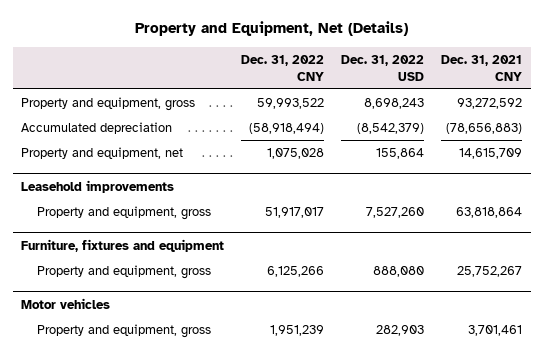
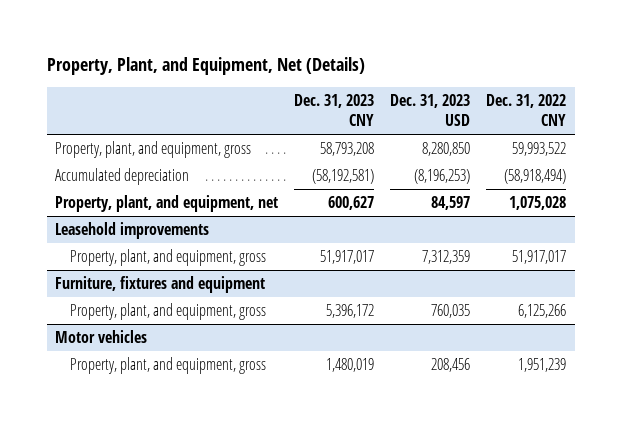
[134,21,408,37] Property and Equipment, Net (Details) -> [47,57,366,76] Property, Plant, and Equipment, Net (Details)
[341,54,425,81] Dec. 31, 2022 USD -> none
[441,54,523,81] Dec. 31, 2021 CNY -> none
none -> [294,94,375,127] Dec. 31, 2023 CNY
none -> [390,94,471,127] Dec. 31, 2023 USD
[21,97,196,112] Property and equipment, gross -> [55,141,252,159] Property, plant, and equipment, gross
[21,147,184,160] Property and equipment, net -> [55,195,279,213] Property, plant, and equipment, net
[36,206,211,221] Property and equipment, gross -> [70,249,267,267] Property, plant, and equipment, gross
[36,265,211,280] Property and equipment, gross -> [70,303,267,321] Property, plant, and equipment, gross
[36,324,211,339] Property and equipment, gross -> [70,357,267,375] Property, plant, and equipment, gross

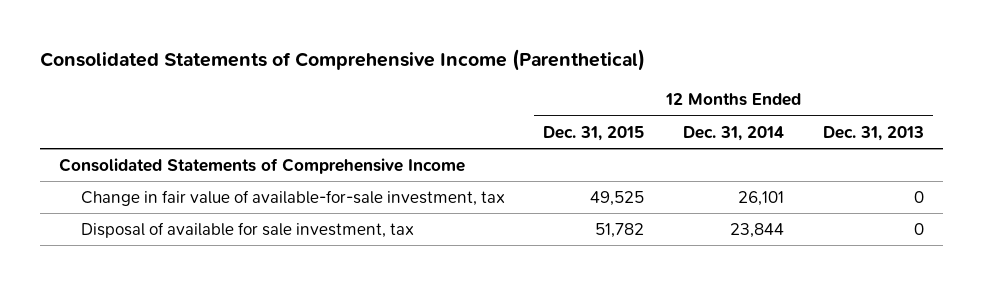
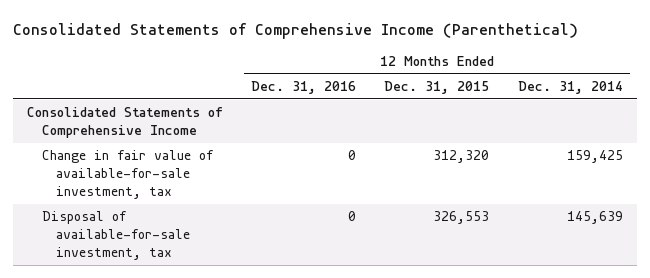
[822,125,924,141] Dec. 31, 2013 -> none
none -> [251,80,357,94] Dec. 31, 2016
[590,190,645,206] 49,525 -> [433,150,490,164] 312,320
[738,190,785,206] 26,101 -> [566,150,623,164] 159,425
[80,221,414,238] Disposal of available for sale investment, tax -> [41,211,191,260] Disposal of available-for-sale investment, tax
[595,222,645,238] 51,782 -> [433,211,490,225] 326,553
[730,222,785,238] 23,844 -> [566,211,623,225] 145,639

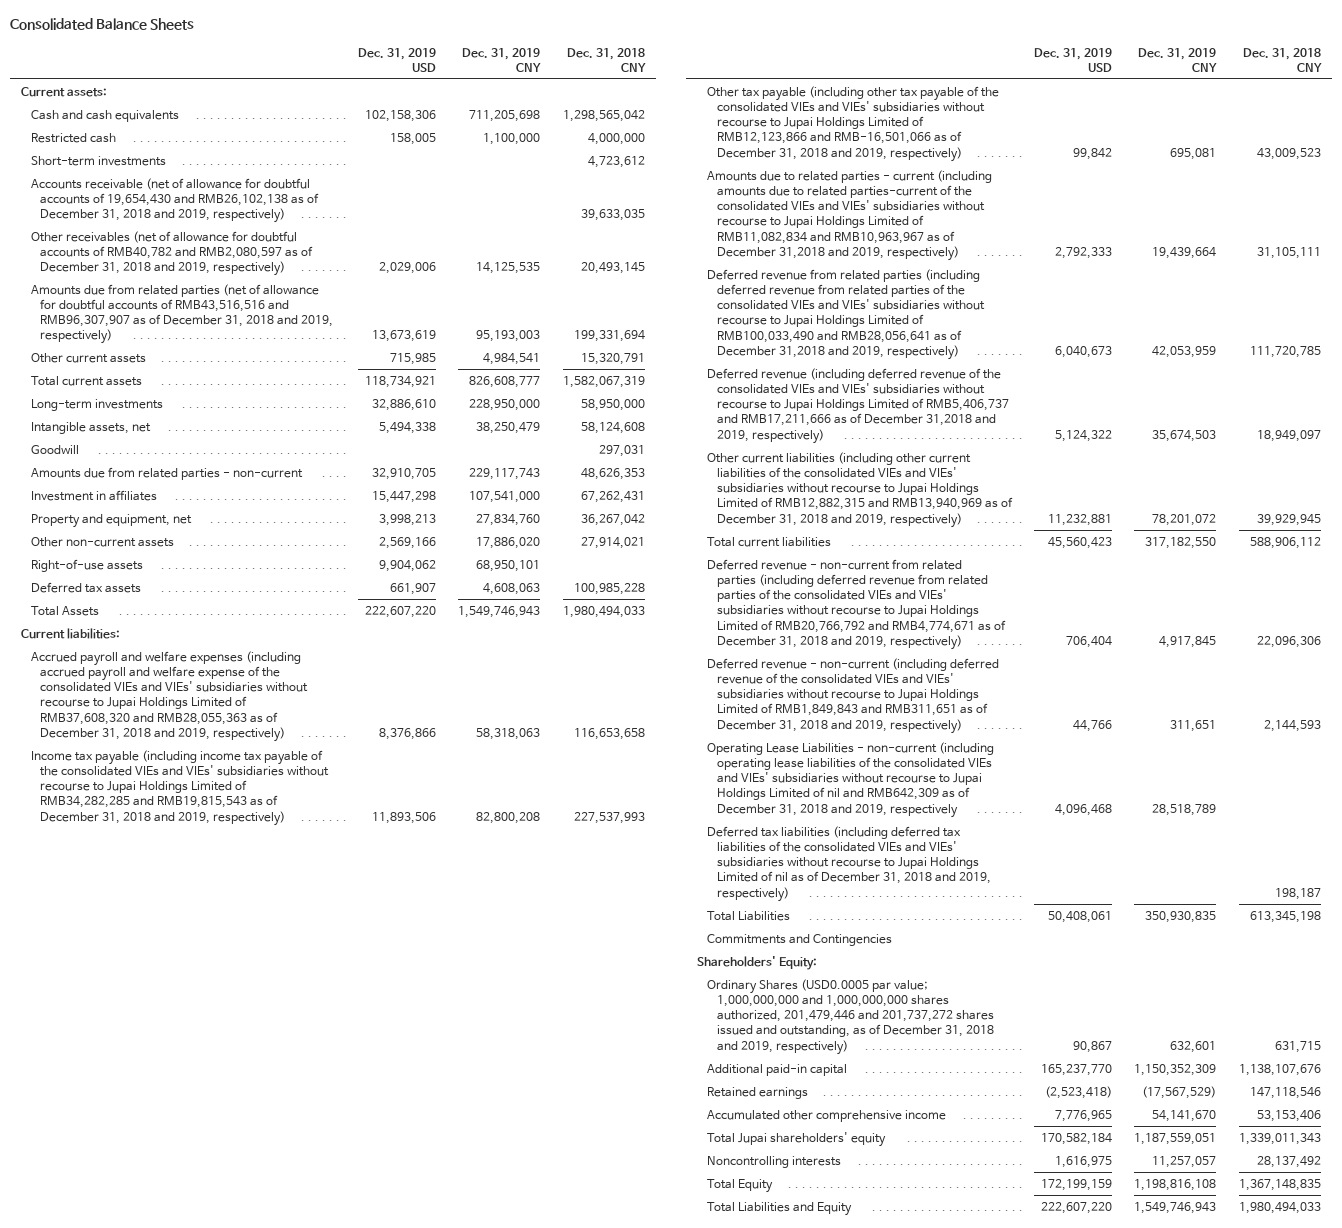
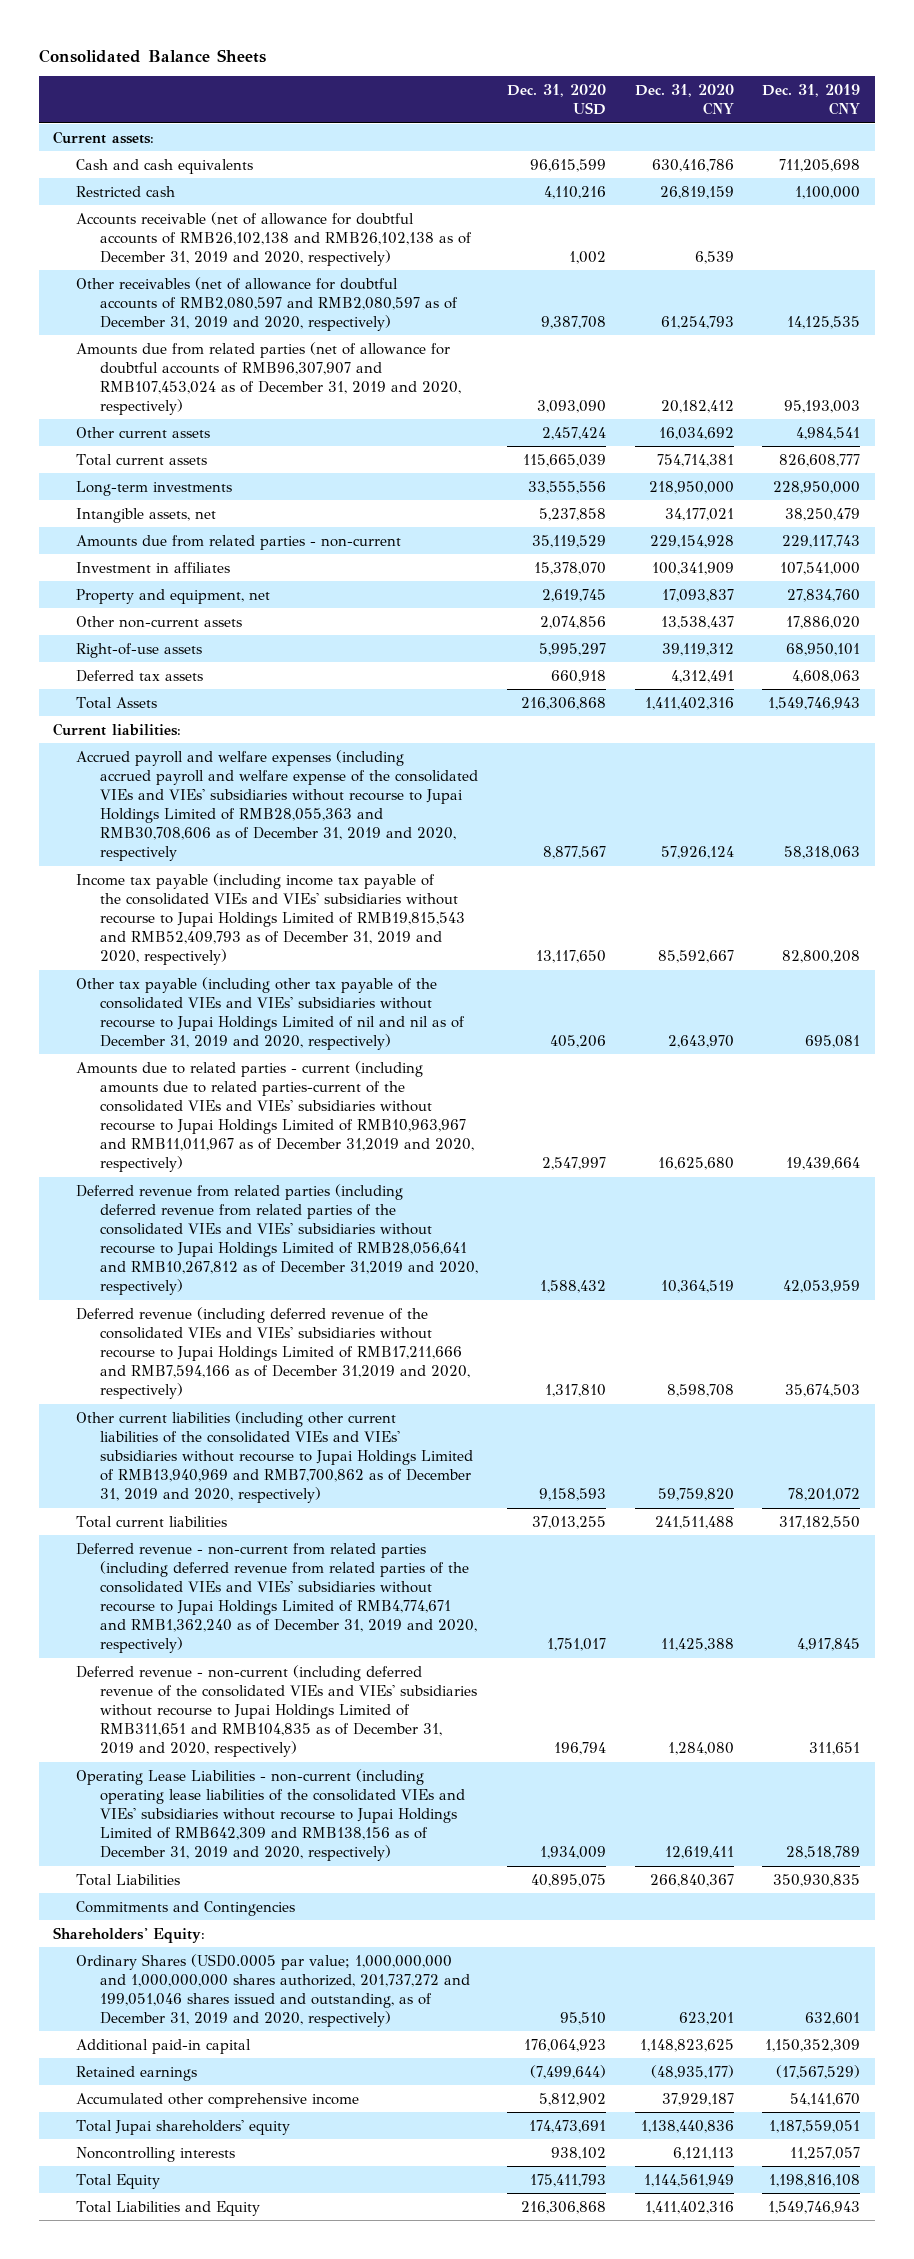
[357,47,436,72] Dec. 31, 2019 USD -> none
[566,47,646,72] Dec. 31, 2018 CNY -> none
none -> [506,83,606,116] Dec. 31, 2020 USD
none -> [634,83,734,116] Dec. 31, 2020 CNY
[30,155,166,166] Short-term investments -> none
[30,177,320,224] Accounts receivable (net of allowance for doubtful accounts of 19,654,430 and RMB26,102,138 as of December 31, 2018 and 2019, respectively) -> [76,211,472,266] Accounts receivable (net of allowance for doubtful accounts of RMB26,102,138 and RMB26,102,138 as of December 31, 2019 and 2020, respectively)
[30,230,314,277] Other receivables (net of allowance for doubtful accounts of RMB40,782 and RMB2,080,597 as of December 31, 2018 and 2019, respectively) -> [76,276,458,331] Other receivables (net of allowance for doubtful accounts of RMB2,080,597 and RMB2,080,597 as of December 31, 2019 and 2020, respectively)
[30,283,334,345] Amounts due from related parties (net of allowance for doubtful accounts of RMB43,516,516 and RMB96,307,907 as of December 31, 2018 and 2019, respectively) -> [76,341,461,416] Amounts due from related parties (net of allowance for doubtful accounts of RMB96,307,907 and RMB107,453,024 as of December 31, 2019 and 2020, respectively)
[30,444,79,454] Goodwill -> none
[30,650,309,742] Accrued payroll and welfare expenses (including accrued payroll and welfare expense of the consolidated VIEs and VIEs' subsidiaries without recourse to Jupai Holdings Limited of RMB37,608,320 and RMB28,055,363 as of December 31, 2018 and 2019, respectively) -> [76,749,478,862] Accrued payroll and welfare expenses (including accrued payroll and welfare expense of the consolidated VIEs and VIEs' subsidiaries without recourse to Jupai Holdings Limited of RMB28,055,363 and RMB30,708,606 as of December 31, 2019 and 2020, respectively
[30,749,330,826] Income tax payable (including income tax payable of the consolidated VIEs and VIEs' subsidiaries without recourse to Jupai Holdings Limited of RMB34,282,285 and RMB19,815,543 as of December 31, 2018 and 2019, respectively) -> [76,872,465,966] Income tax payable (including income tax payable of the consolidated VIEs and VIEs' subsidiaries without recourse to Jupai Holdings Limited of RMB19,815,543 and RMB52,409,793 as of December 31, 2019 and 2020, respectively)
[707,85,1000,162] Other tax payable (including other tax payable of the consolidated VIEs and VIEs' subsidiaries without recourse to Jupai Holdings Limited of RMB12,123,866 and RMB-16,501,066 as of December 31, 2018 and 2019, respectively) -> [76,976,465,1051] Other tax payable (including other tax payable of the consolidated VIEs and VIEs' subsidiaries without recourse to Jupai Holdings Limited of nil and nil as of December 31, 2019 and 2020, respectively)
[707,169,993,261] Amounts due to related parties - current (including amounts due to related parties-current of the consolidated VIEs and VIEs' subsidiaries without recourse to Jupai Holdings Limited of RMB11,082,834 and RMB10,963,967 as of December 31,2018 and 2019, respectively) -> [76,1060,474,1173] Amounts due to related parties - current (including amounts due to related parties-current of the consolidated VIEs and VIEs' subsidiaries without recourse to Jupai Holdings Limited of RMB10,963,967 and RMB11,011,967 as of December 31,2019 and 2020, respectively)
[707,268,985,360] Deferred revenue from related parties (including deferred revenue from related parties of the consolidated VIEs and VIEs' subsidiaries without recourse to Jupai Holdings Limited of RMB100,033,490 and RMB28,056,641 as of December 31,2018 and 2019, respectively) -> [76,1183,478,1296] Deferred revenue from related parties (including deferred revenue from related parties of the consolidated VIEs and VIEs' subsidiaries without recourse to Jupai Holdings Limited of RMB28,056,641 and RMB10,267,812 as of December 31,2019 and 2020, respectively)
[707,367,1009,444] Deferred revenue (including deferred revenue of the consolidated VIEs and VIEs' subsidiaries without recourse to Jupai Holdings Limited of RMB5,406,737 and RMB17,211,666 as of December 31,2018 and 2019, respectively) -> [76,1306,470,1400] Deferred revenue (including deferred revenue of the consolidated VIEs and VIEs' subsidiaries without recourse to Jupai Holdings Limited of RMB17,211,666 and RMB7,594,166 as of December 31,2019 and 2020, respectively)
[707,451,1013,528] Other current liabilities (including other current liabilities of the consolidated VIEs and VIEs' subsidiaries without recourse to Jupai Holdings Limited of RMB12,882,315 and RMB13,940,969 as of December 31, 2018 and 2019, respectively) -> [76,1410,473,1504] Other current liabilities (including other current liabilities of the consolidated VIEs and VIEs' subsidiaries without recourse to Jupai Holdings Limited of RMB13,940,969 and RMB7,700,862 as of December 31, 2019 and 2020, respectively)
[707,825,991,902] Deferred tax liabilities (including deferred tax liabilities of the consolidated VIEs and VIEs' subsidiaries without recourse to Jupai Holdings Limited of nil as of December 31, 2018 and 2019, respectively) -> none
[707,558,1006,650] Deferred revenue - non-current from related parties (including deferred revenue from related parties of the consolidated VIEs and VIEs' subsidiaries without recourse to Jupai Holdings Limited of RMB20,766,792 and RMB4,774,671 as of December 31, 2018 and 2019, respectively) -> [76,1542,477,1654] Deferred revenue - non-current from related parties (including deferred revenue from related parties of the consolidated VIEs and VIEs' subsidiaries without recourse to Jupai Holdings Limited of RMB4,774,671 and RMB1,362,240 as of December 31, 2019 and 2020, respectively)
[707,657,1000,734] Deferred revenue - non-current (including deferred revenue of the consolidated VIEs and VIEs' subsidiaries without recourse to Jupai Holdings Limited of RMB1,849,843 and RMB311,651 as of December 31, 2018 and 2019, respectively) -> [76,1664,477,1758] Deferred revenue - non-current (including deferred revenue of the consolidated VIEs and VIEs' subsidiaries without recourse to Jupai Holdings Limited of RMB311,651 and RMB104,835 as of December 31, 2019 and 2020, respectively)
[707,741,995,818] Operating Lease Liabilities - non-current (including operating lease liabilities of the consolidated VIEs and VIEs' subsidiaries without recourse to Jupai Holdings Limited of nil and RMB642,309 as of December 31, 2018 and 2019, respectively -> [76,1768,465,1862] Operating Lease Liabilities - non-current (including operating lease liabilities of the consolidated VIEs and VIEs' subsidiaries without recourse to Jupai Holdings Limited of RMB642,309 and RMB138,156 as of December 31, 2019 and 2020, respectively)
[707,978,994,1055] Ordinary Shares (USD0.0005 par value; 1,000,000,000 and 1,000,000,000 shares authorized, 201,479,446 and 201,737,272 shares issued and outstanding, as of December 31, 2018 and 2019, respectively) -> [76,1953,470,2028] Ordinary Shares (USD0.0005 par value; 1,000,000,000 and 1,000,000,000 shares authorized, 201,737,272 and 199,051,046 shares issued and outstanding, as of December 31, 2019 and 2020, respectively)

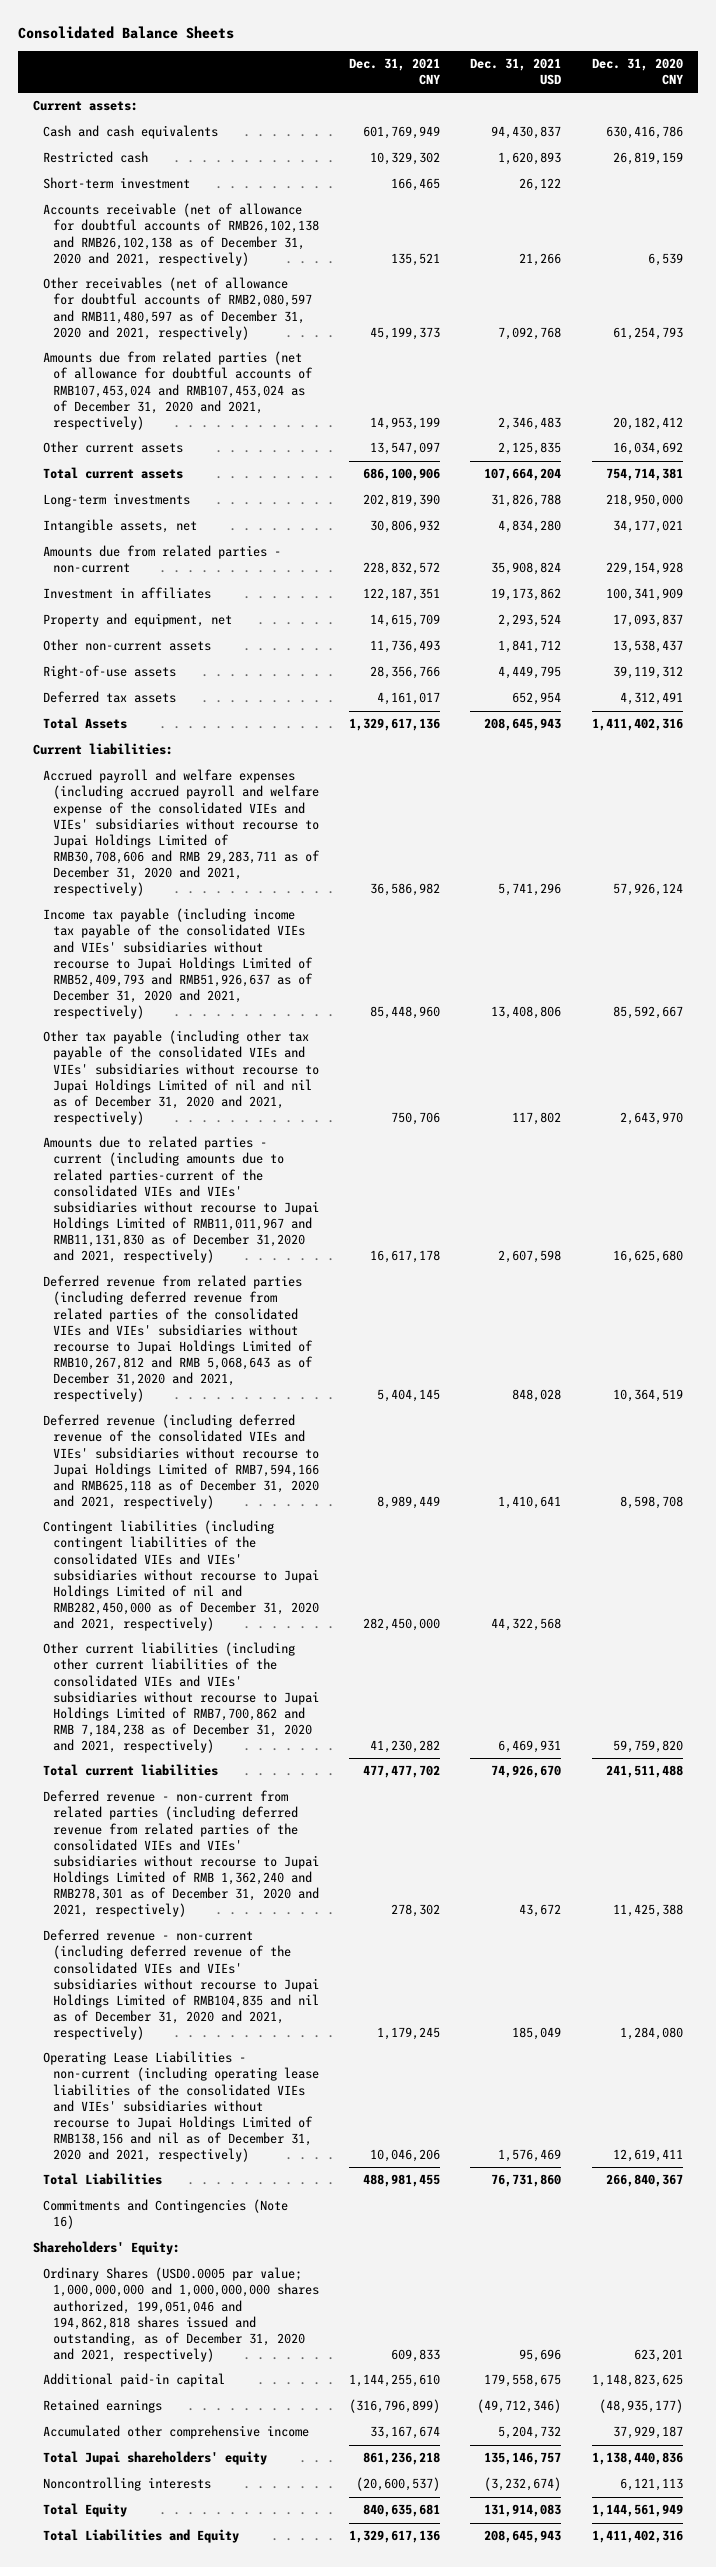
[506,83,606,116] Dec. 31, 2020 USD -> none
[762,83,861,116] Dec. 31, 2019 CNY -> none
none -> [349,57,441,86] Dec. 31, 2021 CNY
none -> [470,57,562,86] Dec. 31, 2021 USD
none -> [43,177,191,190] Short-term investment
[76,211,472,266] Accounts receivable (net of allowance for doubtful accounts of RMB26,102,138 and RMB26,102,138 as of December 31, 2019 and 2020, respectively) -> [43,203,319,266] Accounts receivable (net of allowance for doubtful accounts of RMB26,102,138 and RMB26,102,138 as of December 31, 2020 and 2021, respectively)
[76,276,458,331] Other receivables (net of allowance for doubtful accounts of RMB2,080,597 and RMB2,080,597 as of December 31, 2019 and 2020, respectively) -> [43,277,312,340] Other receivables (net of allowance for doubtful accounts of RMB2,080,597 and RMB11,480,597 as of December 31, 2020 and 2021, respectively)
[76,341,461,416] Amounts due from related parties (net of allowance for doubtful accounts of RMB96,307,907 and RMB107,453,024 as of December 31, 2019 and 2020, respectively) -> [43,351,313,430] Amounts due from related parties (net of allowance for doubtful accounts of RMB107,453,024 and RMB107,453,024 as of December 31, 2020 and 2021, respectively)
[76,749,478,862] Accrued payroll and welfare expenses (including accrued payroll and welfare expense of the consolidated VIEs and VIEs' subsidiaries without recourse to Jupai Holdings Limited of RMB28,055,363 and RMB30,708,606 as of December 31, 2019 and 2020, respectively -> [43,769,320,897] Accrued payroll and welfare expenses (including accrued payroll and welfare expense of the consolidated VIEs and VIEs' subsidiaries without recourse to Jupai Holdings Limited of RMB30,708,606 and RMB 29,283,711 as of December 31, 2020 and 2021, respectively)
[76,872,465,966] Income tax payable (including income tax payable of the consolidated VIEs and VIEs' subsidiaries without recourse to Jupai Holdings Limited of RMB19,815,543 and RMB52,409,793 as of December 31, 2019 and 2020, respectively) -> [43,908,313,1020] Income tax payable (including income tax payable of the consolidated VIEs and VIEs' subsidiaries without recourse to Jupai Holdings Limited of RMB52,409,793 and RMB51,926,637 as of December 31, 2020 and 2021, respectively)
[76,976,465,1051] Other tax payable (including other tax payable of the consolidated VIEs and VIEs' subsidiaries without recourse to Jupai Holdings Limited of nil and nil as of December 31, 2019 and 2020, respectively) -> [43,1030,319,1125] Other tax payable (including other tax payable of the consolidated VIEs and VIEs' subsidiaries without recourse to Jupai Holdings Limited of nil and nil as of December 31, 2020 and 2021, respectively)
[76,1060,474,1173] Amounts due to related parties - current (including amounts due to related parties-current of the consolidated VIEs and VIEs' subsidiaries without recourse to Jupai Holdings Limited of RMB10,963,967 and RMB11,011,967 as of December 31,2019 and 2020, respectively) -> [43,1136,319,1264] Amounts due to related parties - current (including amounts due to related parties-current of the consolidated VIEs and VIEs' subsidiaries without recourse to Jupai Holdings Limited of RMB11,011,967 and RMB11,131,830 as of December 31,2020 and 2021, respectively)
[76,1183,478,1296] Deferred revenue from related parties (including deferred revenue from related parties of the consolidated VIEs and VIEs' subsidiaries without recourse to Jupai Holdings Limited of RMB28,056,641 and RMB10,267,812 as of December 31,2019 and 2020, respectively) -> [43,1275,313,1403] Deferred revenue from related parties (including deferred revenue from related parties of the consolidated VIEs and VIEs' subsidiaries without recourse to Jupai Holdings Limited of RMB10,267,812 and RMB 5,068,643 as of December 31,2020 and 2021, respectively)
[76,1306,470,1400] Deferred revenue (including deferred revenue of the consolidated VIEs and VIEs' subsidiaries without recourse to Jupai Holdings Limited of RMB17,211,666 and RMB7,594,166 as of December 31,2019 and 2020, respectively) -> [43,1414,319,1509] Deferred revenue (including deferred revenue of the consolidated VIEs and VIEs' subsidiaries without recourse to Jupai Holdings Limited of RMB7,594,166 and RMB625,118 as of December 31, 2020 and 2021, respectively)
none -> [43,1520,319,1632] Contingent liabilities (including contingent liabilities of the consolidated VIEs and VIEs' subsidiaries without recourse to Jupai Holdings Limited of nil and RMB282,450,000 as of December 31, 2020 and 2021, respectively)
[76,1410,473,1504] Other current liabilities (including other current liabilities of the consolidated VIEs and VIEs' subsidiaries without recourse to Jupai Holdings Limited of RMB13,940,969 and RMB7,700,862 as of December 31, 2019 and 2020, respectively) -> [43,1642,319,1754] Other current liabilities (including other current liabilities of the consolidated VIEs and VIEs' subsidiaries without recourse to Jupai Holdings Limited of RMB7,700,862 and RMB 7,184,238 as of December 31, 2020 and 2021, respectively)
[76,1542,477,1654] Deferred revenue - non-current from related parties (including deferred revenue from related parties of the consolidated VIEs and VIEs' subsidiaries without recourse to Jupai Holdings Limited of RMB4,774,671 and RMB1,362,240 as of December 31, 2019 and 2020, respectively) -> [43,1790,319,1918] Deferred revenue - non-current from related parties (including deferred revenue from related parties of the consolidated VIEs and VIEs' subsidiaries without recourse to Jupai Holdings Limited of RMB 1,362,240 and RMB278,301 as of December 31, 2020 and 2021, respectively)
[76,1664,477,1758] Deferred revenue - non-current (including deferred revenue of the consolidated VIEs and VIEs' subsidiaries without recourse to Jupai Holdings Limited of RMB311,651 and RMB104,835 as of December 31, 2019 and 2020, respectively) -> [43,1929,319,2041] Deferred revenue - non-current (including deferred revenue of the consolidated VIEs and VIEs' subsidiaries without recourse to Jupai Holdings Limited of RMB104,835 and nil as of December 31, 2020 and 2021, respectively)
[76,1768,465,1862] Operating Lease Liabilities - non-current (including operating lease liabilities of the consolidated VIEs and VIEs' subsidiaries without recourse to Jupai Holdings Limited of RMB642,309 and RMB138,156 as of December 31, 2019 and 2020, respectively) -> [43,2051,319,2163] Operating Lease Liabilities - non-current (including operating lease liabilities of the consolidated VIEs and VIEs' subsidiaries without recourse to Jupai Holdings Limited of RMB138,156 and nil as of December 31, 2020 and 2021, respectively)
[76,1900,296,1916] Commitments and Contingencies -> [43,2199,289,2230] Commitments and Contingencies (Note 16)
[76,1953,470,2028] Ordinary Shares (USD0.0005 par value; 1,000,000,000 and 1,000,000,000 shares authorized, 201,737,272 and 199,051,046 shares issued and outstanding, as of December 31, 2019 and 2020, respectively) -> [43,2267,319,2362] Ordinary Shares (USD0.0005 par value; 1,000,000,000 and 1,000,000,000 shares authorized, 199,051,046 and 194,862,818 shares issued and outstanding, as of December 31, 2020 and 2021, respectively)

